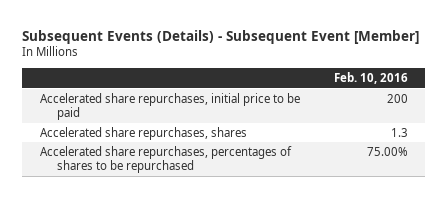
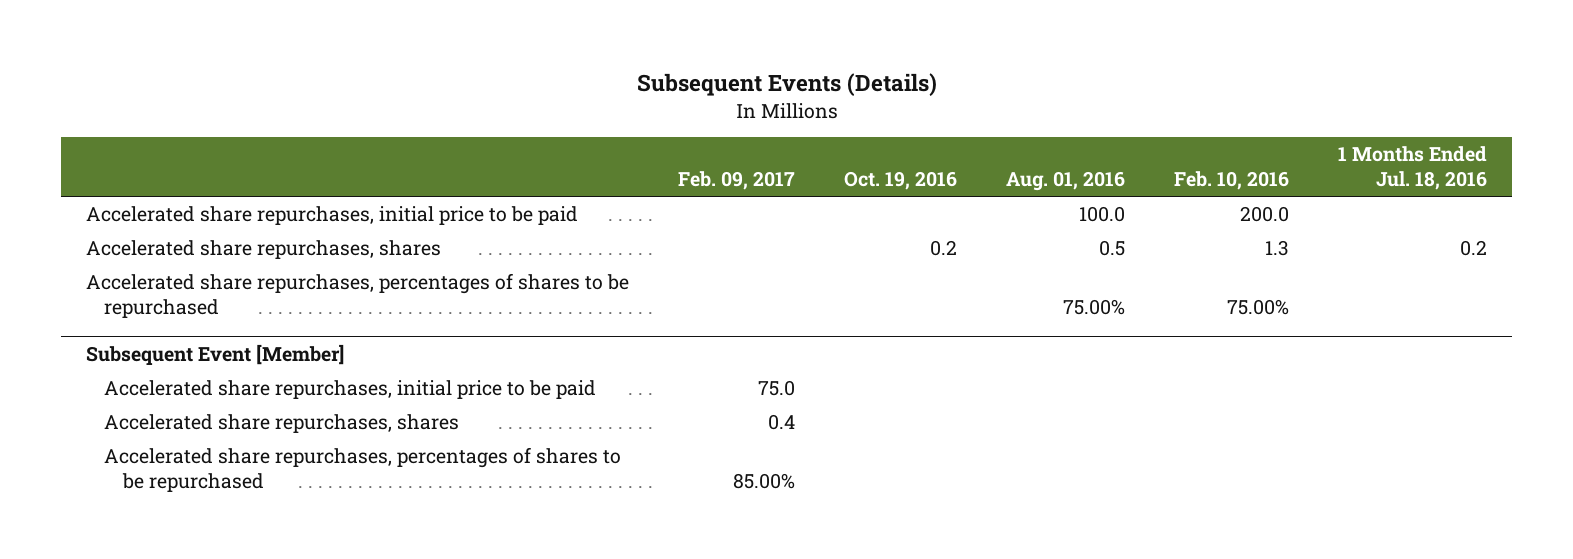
[22,29,420,44] Subsequent Events (Details) - Subsequent Event [Member] -> [636,73,937,97] Subsequent Events (Details)
none -> [677,170,795,190] Feb. 09, 2017
none -> [844,170,958,190] Oct. 19, 2016
none -> [1006,170,1126,191] Aug. 01, 2016
none -> [1338,146,1488,190] 1 Months Ended Jul. 18, 2016
[386,93,408,103] 200 -> [1240,206,1290,223] 200.0
none -> [85,343,344,365] Subsequent Event [Member]
none -> [104,380,597,400] Accelerated share repurchases, initial price to be paid
none -> [104,414,460,434] Accelerated share repurchases, shares
none -> [104,447,622,493] Accelerated share repurchases, percentages of shares to be repurchased

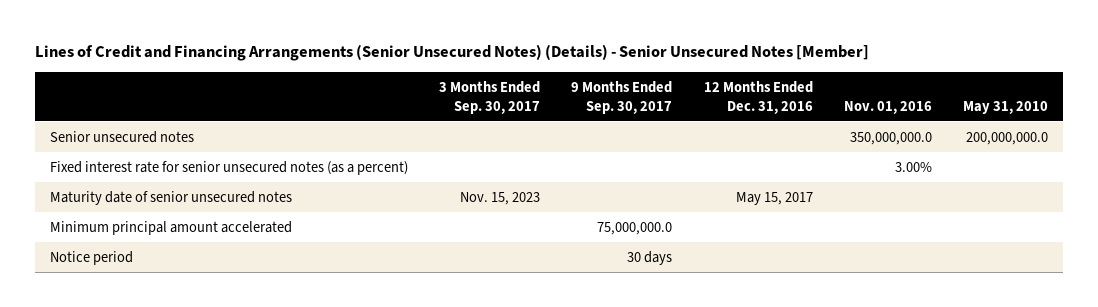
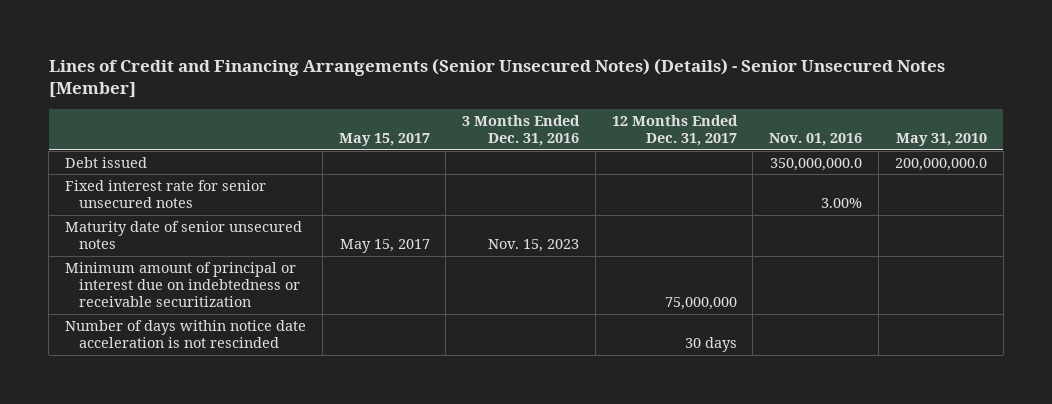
[439,80,541,114] 3 Months Ended Sep. 30, 2017 -> none
[571,80,673,114] 9 Months Ended Sep. 30, 2017 -> none
[703,80,813,114] 12 Months Ended Dec. 31, 2016 -> none
none -> [338,133,430,147] May 15, 2017
none -> [462,114,581,147] 3 Months Ended Dec. 31, 2016
none -> [611,114,738,147] 12 Months Ended Dec. 31, 2017
[50,130,195,143] Senior unsecured notes -> [65,157,148,169] Debt issued
[50,160,409,175] Fixed interest rate for senior unsecured notes (as a percent) -> [65,180,267,209] Fixed interest rate for senior unsecured notes
[50,250,134,265] Notice period -> none
[50,220,293,235] Minimum principal amount accelerated -> [65,262,300,308] Minimum amount of principal or interest due on indebtedness or receivable securitization
none -> [65,320,307,349] Number of days within notice date acceleration is not rescinded

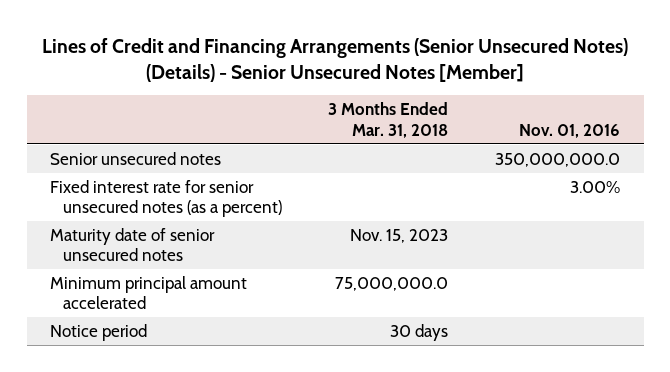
[338,133,430,147] May 15, 2017 -> none
[462,114,581,147] 3 Months Ended Dec. 31, 2016 -> none
[611,114,738,147] 12 Months Ended Dec. 31, 2017 -> none
[895,133,987,147] May 31, 2010 -> none
none -> [328,102,449,138] 3 Months Ended Mar. 31, 2018
[65,157,148,169] Debt issued -> [50,151,222,165] Senior unsecured notes
[65,180,267,209] Fixed interest rate for senior unsecured notes -> [50,179,282,218] Fixed interest rate for senior unsecured notes (as a percent)
[65,320,307,349] Number of days within notice date acceleration is not rescinded -> none
[65,262,300,308] Minimum amount of principal or interest due on indebtedness or receivable securitization -> [50,275,248,310] Minimum principal amount accelerated
none -> [50,323,148,341] Notice period

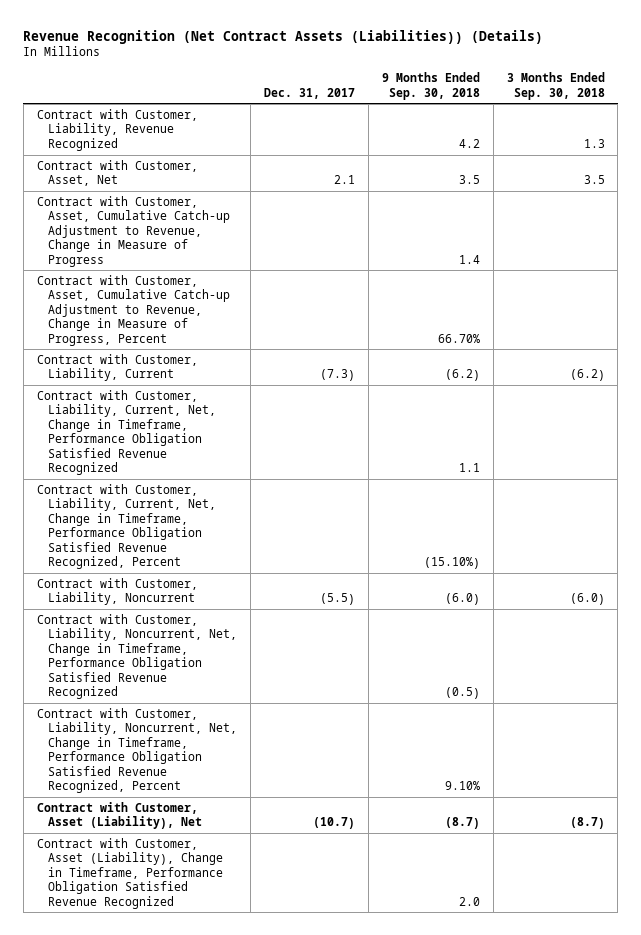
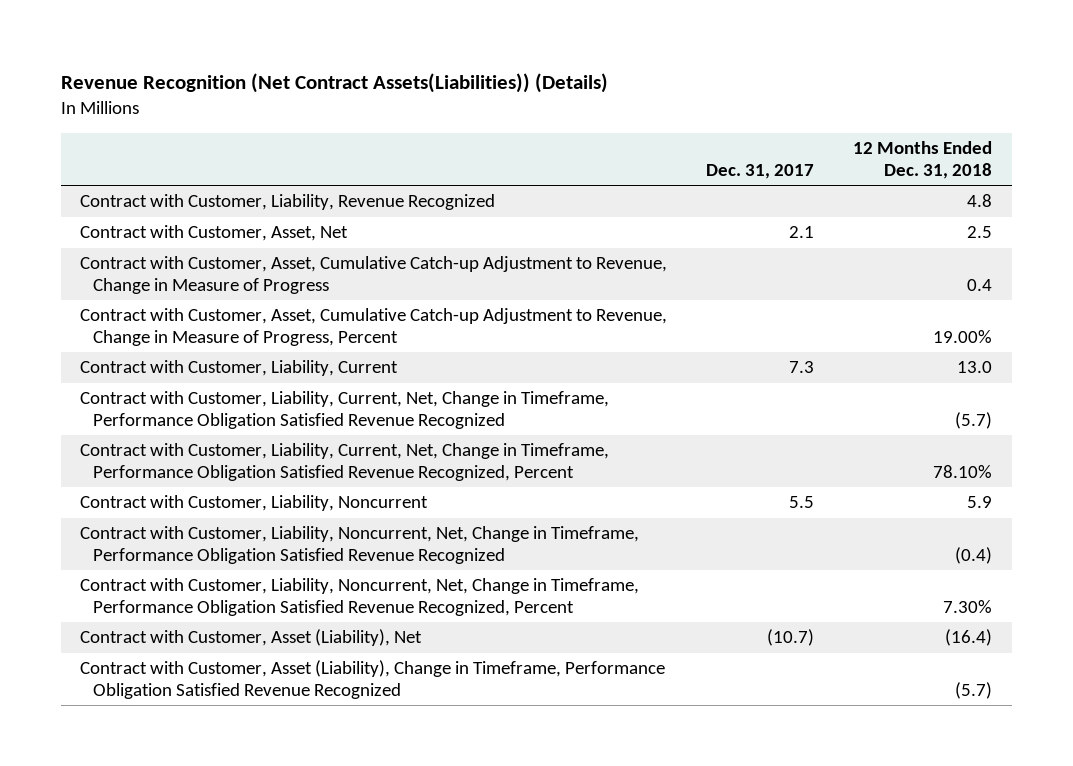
[23,29,544,44] Revenue Recognition (Net Contract Assets (Liabilities)) (Details) -> [60,73,608,94] Revenue Recognition (Net Contract Assets(Liabilities)) (Details)
[381,72,480,100] 9 Months Ended Sep. 30, 2018 -> none
[506,72,605,100] 3 Months Ended Sep. 30, 2018 -> none
none -> [853,141,993,179] 12 Months Ended Dec. 31, 2018
[319,369,355,382] (7.3) -> [789,361,815,374] 7.3
[319,593,355,606] (5.5) -> [789,496,815,509] 5.5

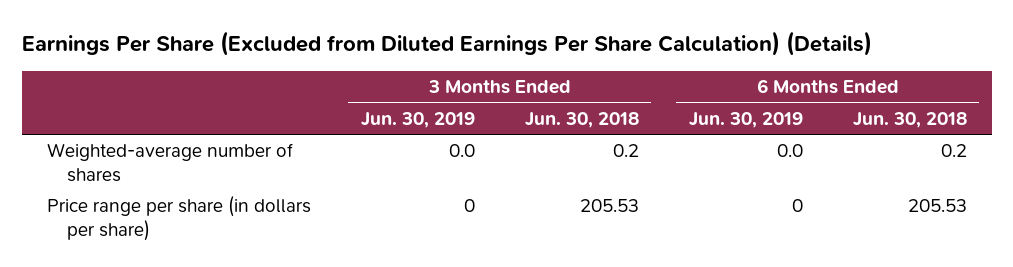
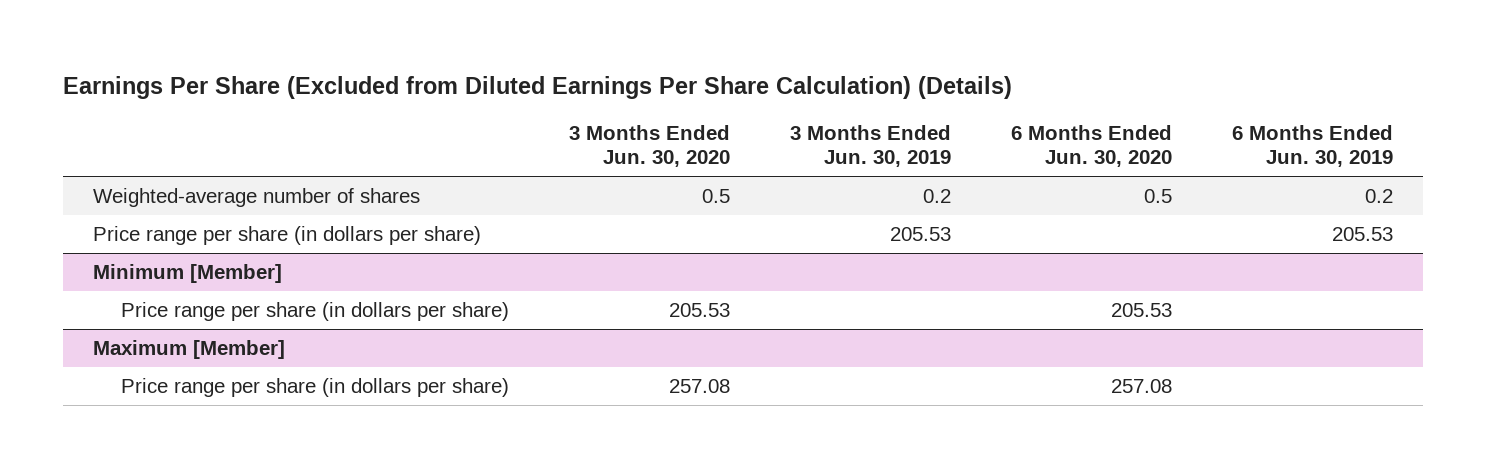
[524,111,639,128] Jun. 30, 2018 -> none
[852,111,967,128] Jun. 30, 2018 -> none
none -> [568,125,730,168] 3 Months Ended Jun. 30, 2020
none -> [1011,125,1173,168] 6 Months Ended Jun. 30, 2020
[448,144,475,158] 0.0 -> [922,188,951,203] 0.2
[776,144,803,158] 0.0 -> [1365,188,1394,203] 0.2
[463,199,475,213] 0 -> [889,226,951,241] 205.53
[791,199,803,213] 0 -> [1332,226,1394,241] 205.53
none -> [92,263,282,283] Minimum [Member]
none -> [120,301,509,321] Price range per share (in dollars per share)
none -> [92,339,285,359] Maximum [Member]
none -> [120,377,509,397] Price range per share (in dollars per share)

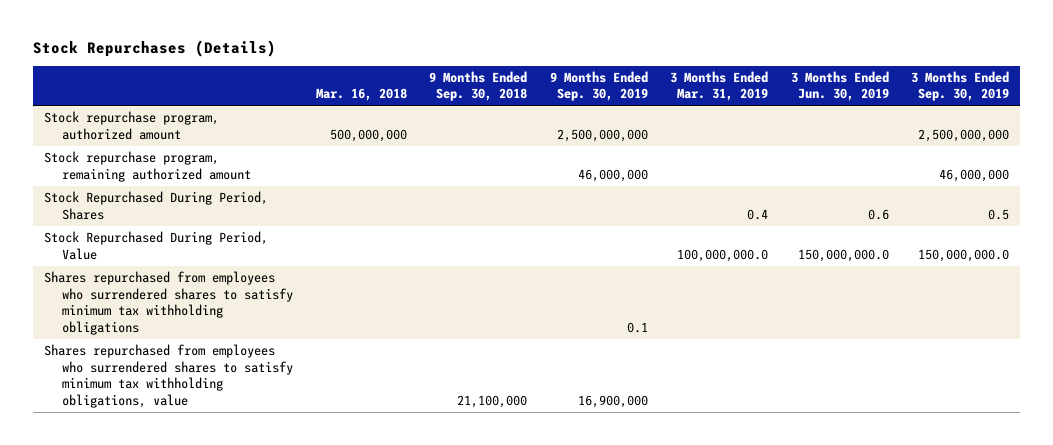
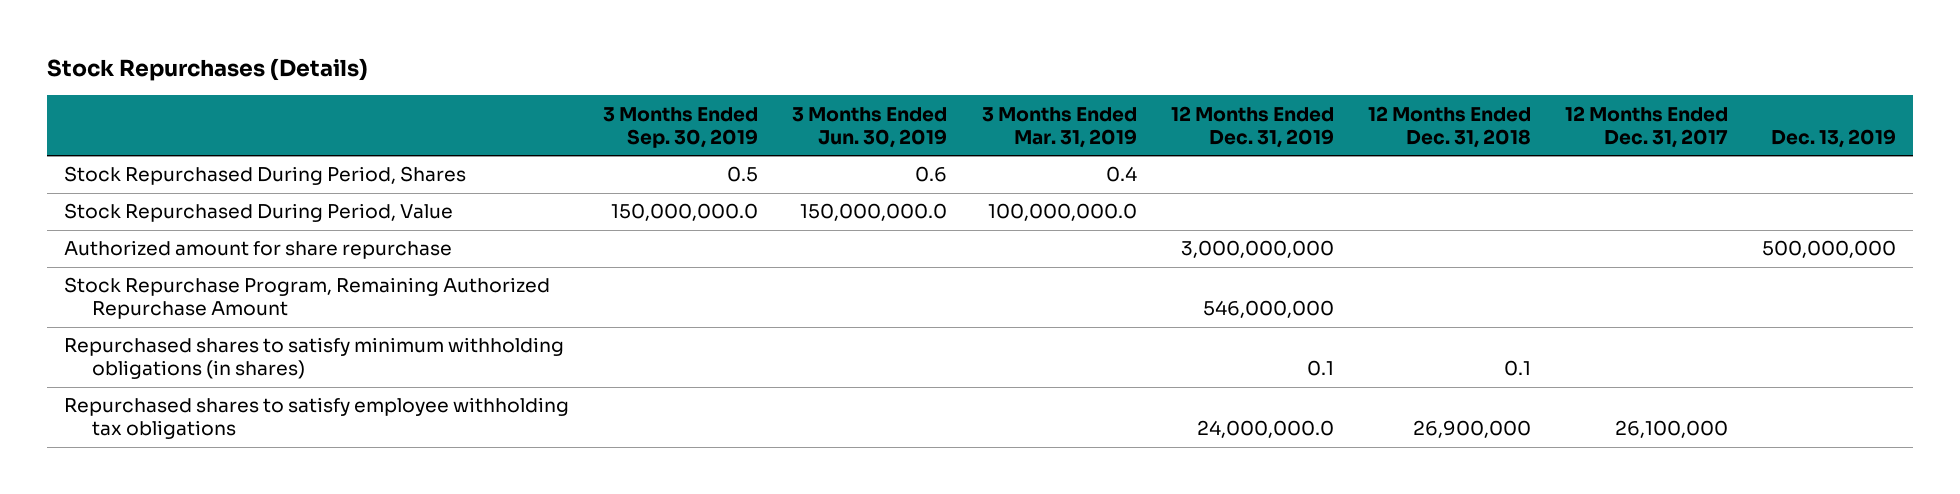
[315,88,407,102] Mar. 16, 2018 -> none
[429,70,528,102] 9 Months Ended Sep. 30, 2018 -> none
[549,70,648,102] 9 Months Ended Sep. 30, 2019 -> none
none -> [1170,105,1334,148] 12 Months Ended Dec. 31, 2019
none -> [1367,105,1531,148] 12 Months Ended Dec. 31, 2018
none -> [1565,105,1729,148] 12 Months Ended Dec. 31, 2017
none -> [1771,128,1897,148] Dec. 13, 2019
[43,111,219,140] Stock repurchase program, authorized amount -> none
[43,151,252,182] Stock repurchase program, remaining authorized amount -> none
none -> [63,240,452,260] Authorized amount for share repurchase
none -> [63,277,550,320] Stock Repurchase Program, Remaining Authorized Repurchase Amount
[43,271,294,335] Shares repurchased from employees who surrendered shares to satisfy minimum tax withholding obligations -> [63,337,564,380] Repurchased shares to satisfy minimum withholding obligations (in shares)
[43,344,294,408] Shares repurchased from employees who surrendered shares to satisfy minimum tax withholding obligations, value -> [63,397,569,440] Repurchased shares to satisfy employee withholding tax obligations

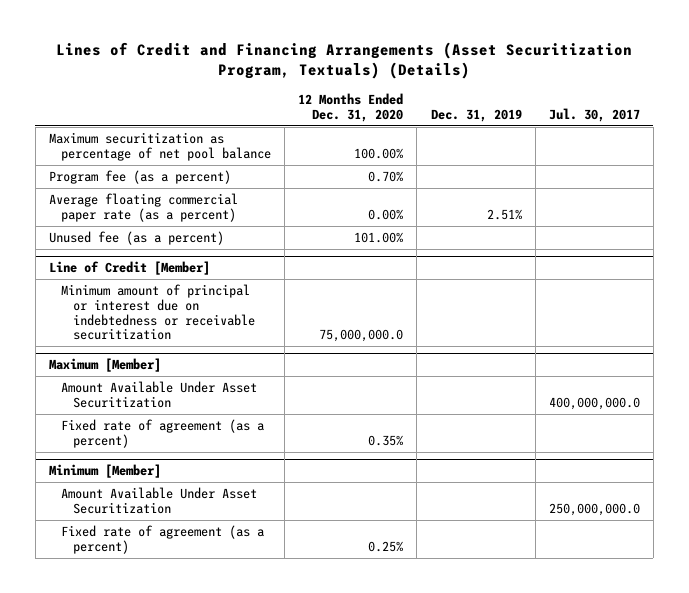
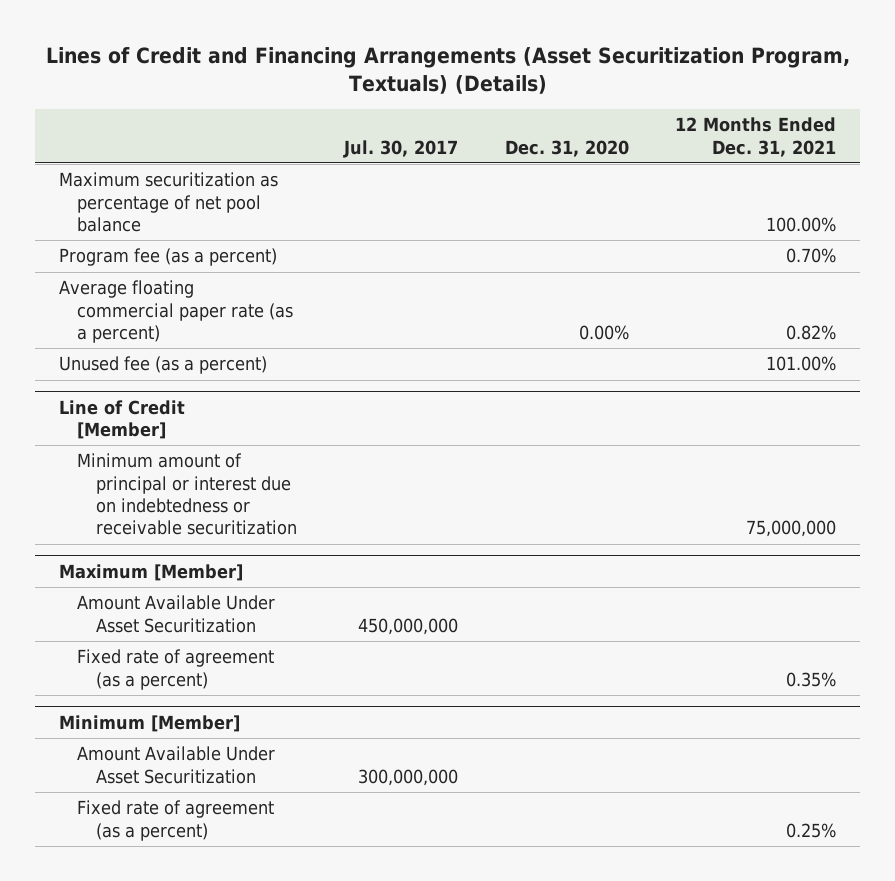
[298,92,404,122] 12 Months Ended Dec. 31, 2020 -> none
[430,108,522,122] Dec. 31, 2019 -> none
none -> [504,139,629,157] Dec. 31, 2020
none -> [675,117,837,157] 12 Months Ended Dec. 31, 2021
[548,396,640,410] 400,000,000.0 -> [357,617,458,635] 450,000,000
[548,502,640,516] 250,000,000.0 -> [357,768,458,786] 300,000,000

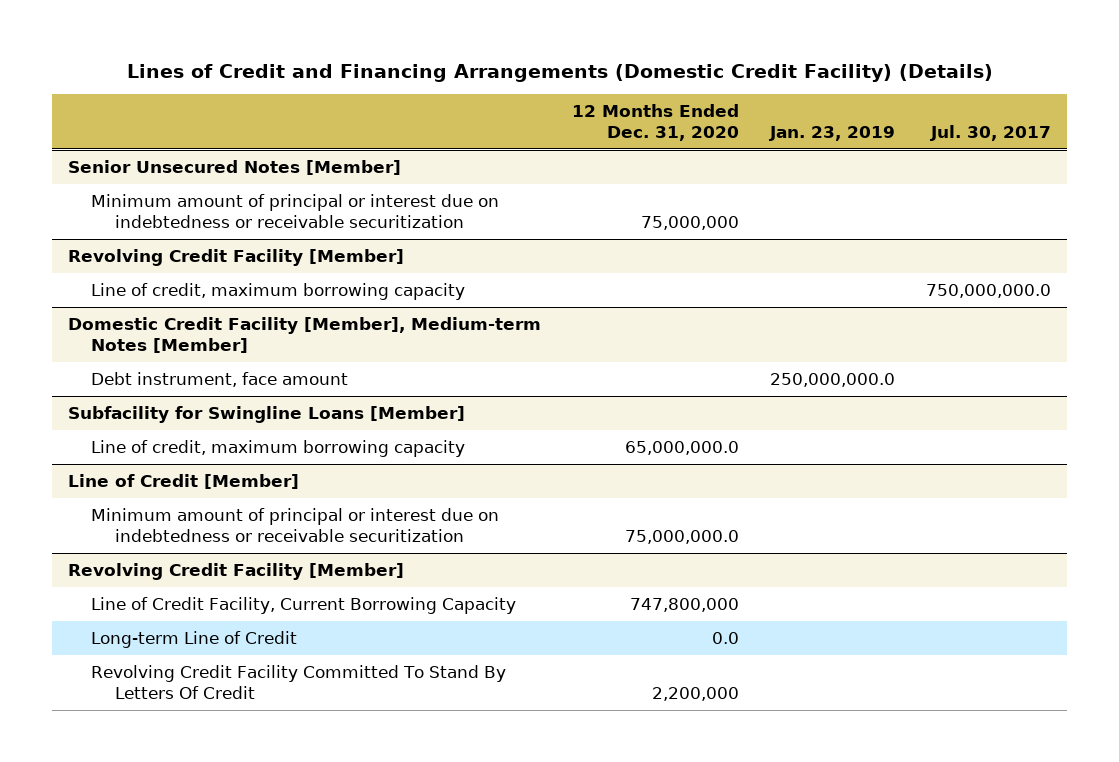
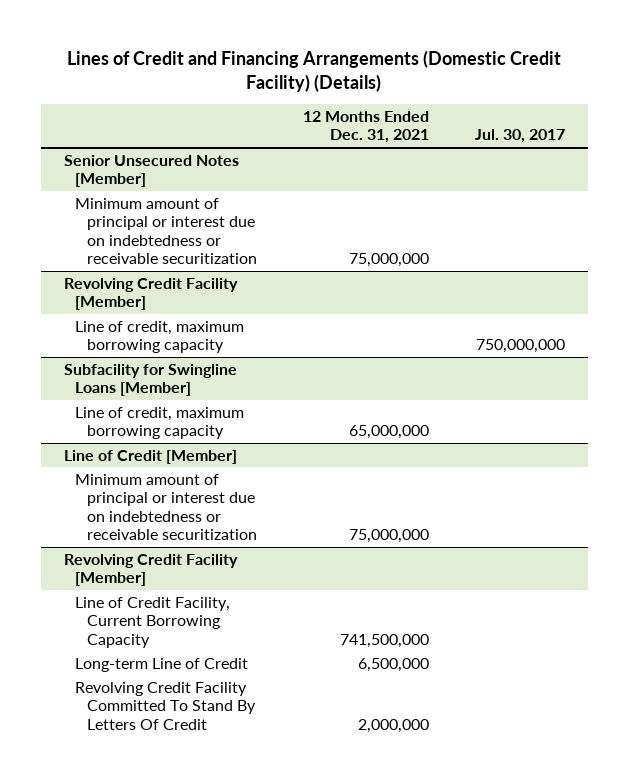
[571,103,739,141] 12 Months Ended Dec. 31, 2020 -> none
[769,125,896,141] Jan. 23, 2019 -> none
none -> [302,110,429,144] 12 Months Ended Dec. 31, 2021
[67,316,541,353] Domestic Credit Facility [Member], Medium-term Notes [Member] -> none
[91,371,349,387] Debt instrument, face amount -> none
[926,283,1052,298] 750,000,000.0 -> [475,339,565,354] 750,000,000

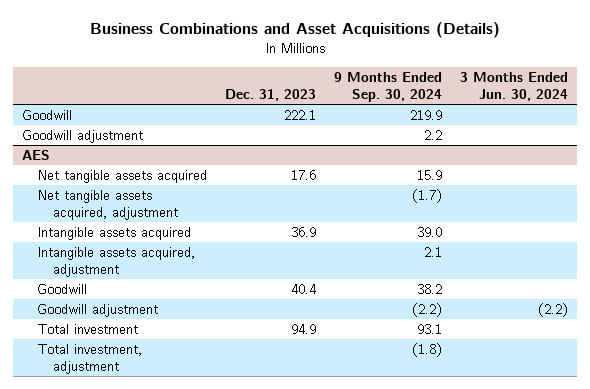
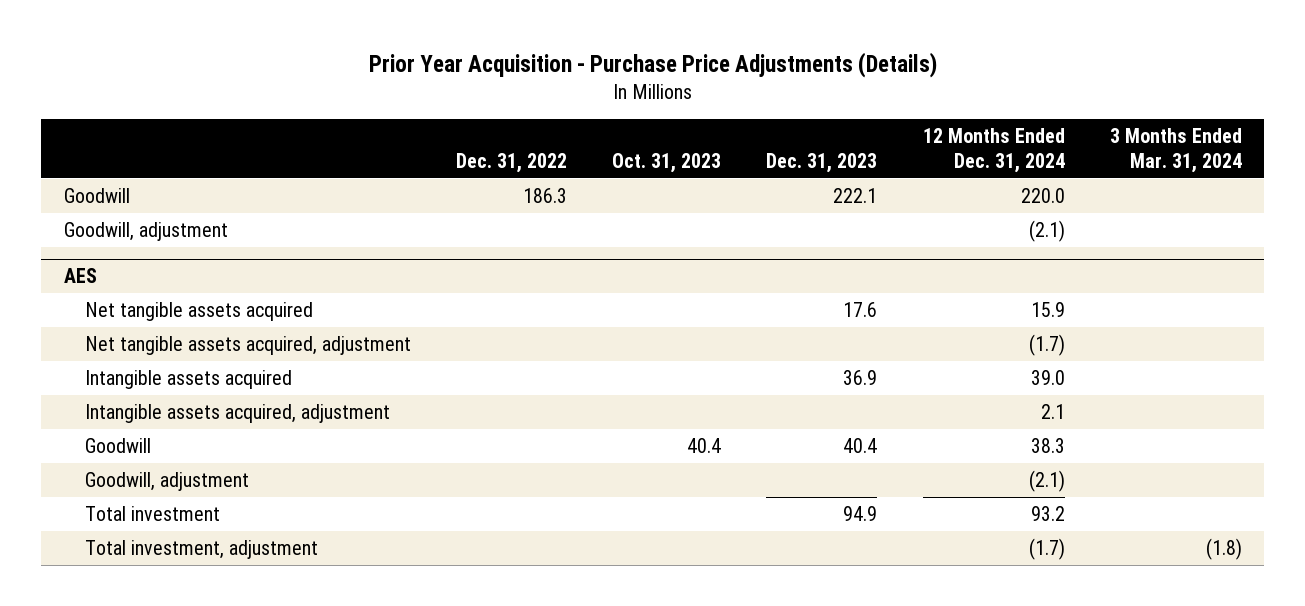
[89,22,500,39] Business Combinations and Asset Acquisitions (Details) -> [368,52,937,79] Prior Year Acquisition - Purchase Price Adjustments (Details)
[334,71,443,102] 9 Months Ended Sep. 30, 2024 -> none
[460,71,569,101] 3 Months Ended Jun. 30, 2024 -> none
none -> [455,152,567,173] Dec. 31, 2022
none -> [612,152,722,173] Oct. 31, 2023
none -> [922,128,1065,173] 12 Months Ended Dec. 31, 2024
none -> [1109,128,1242,173] 3 Months Ended Mar. 31, 2024
[21,130,143,144] Goodwill adjustment -> [63,222,228,242] Goodwill, adjustment
[37,304,159,318] Goodwill adjustment -> [84,472,249,492] Goodwill, adjustment

